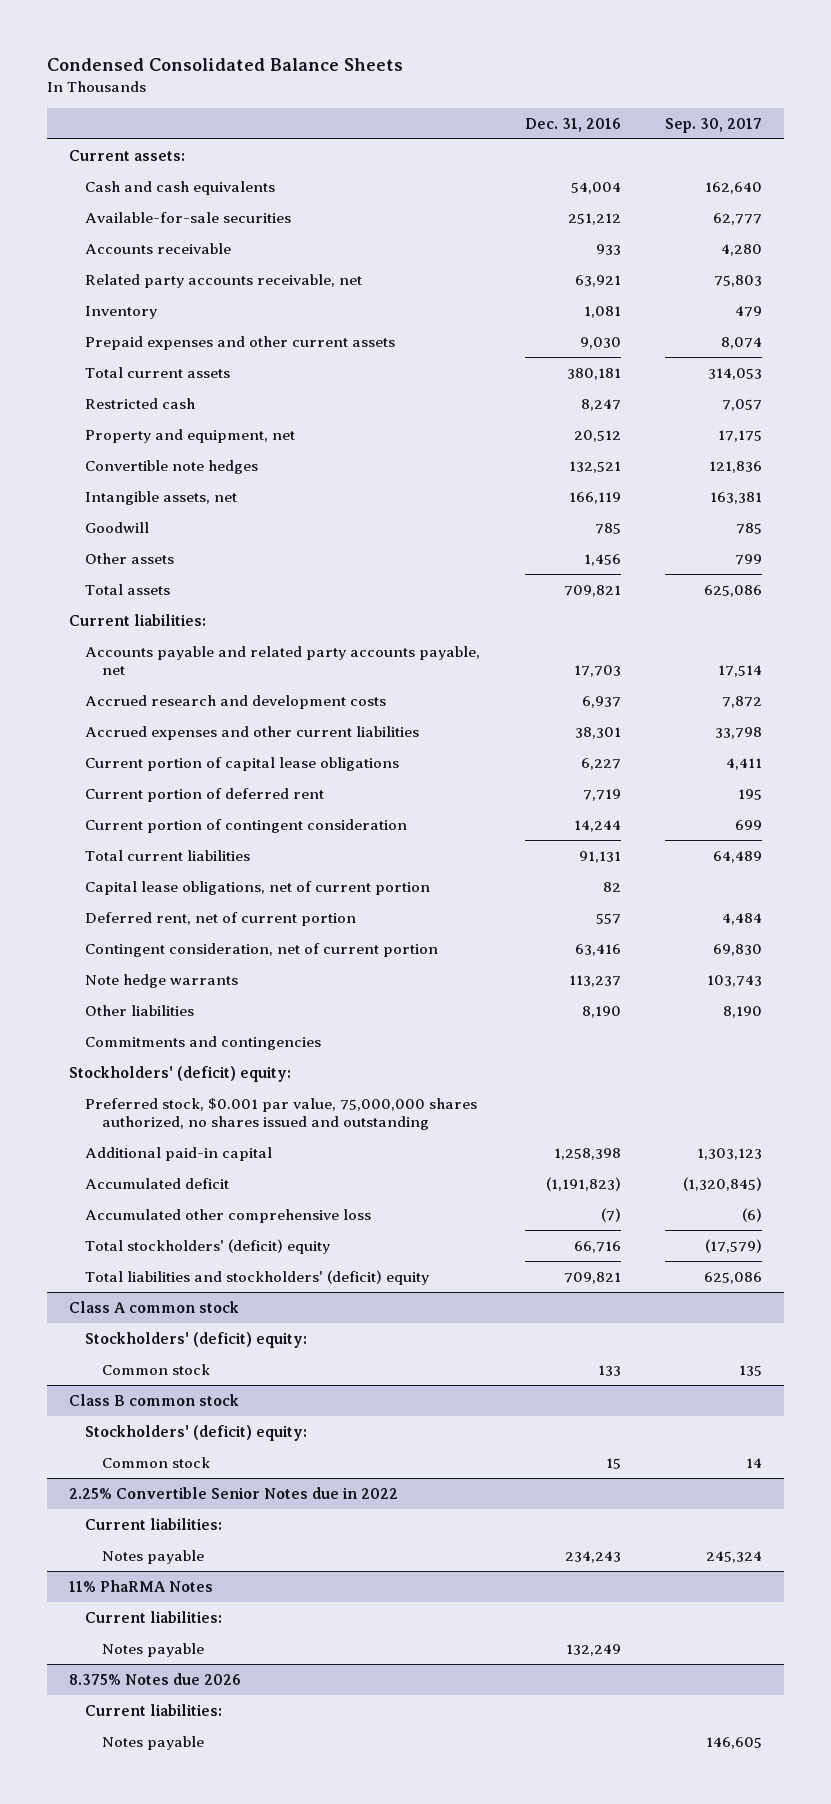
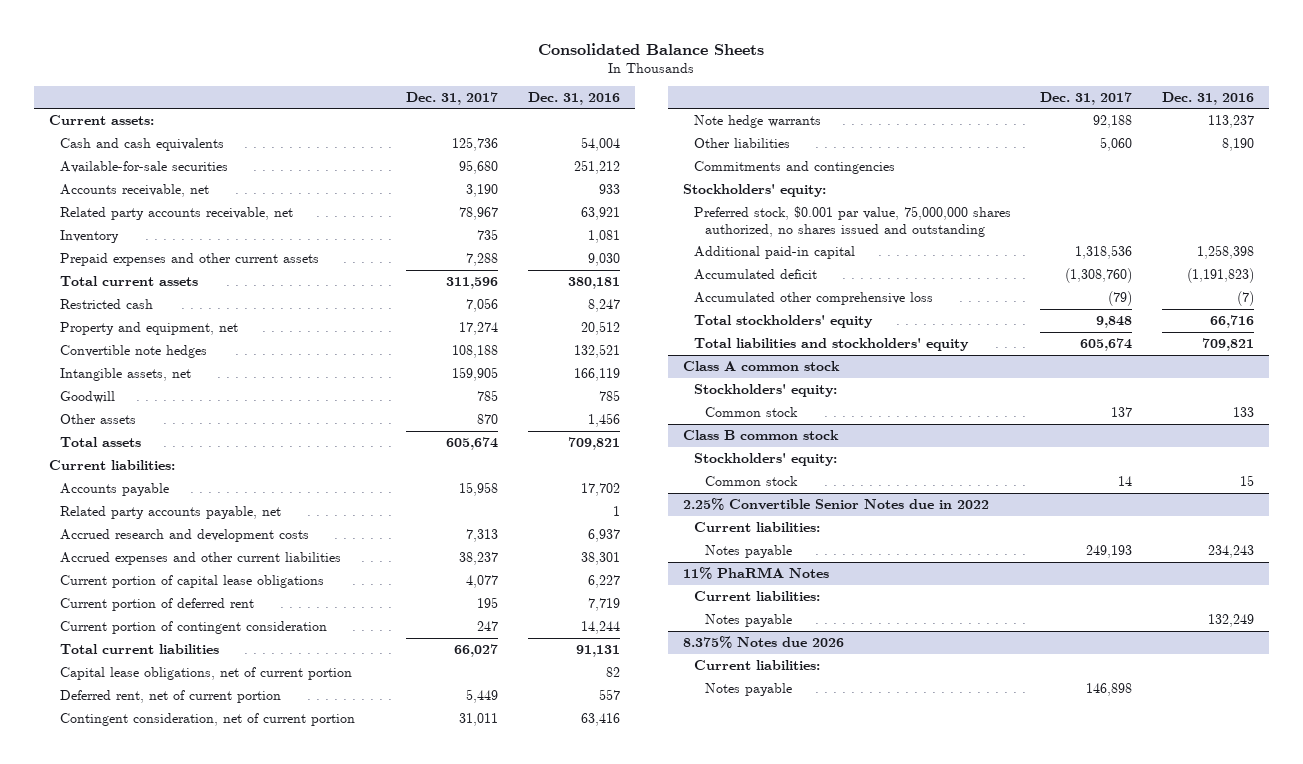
[47,58,404,72] Condensed Consolidated Balance Sheets -> [538,42,765,55] Consolidated Balance Sheets
[664,117,762,133] Sep. 30, 2017 -> none
none -> [406,91,499,105] Dec. 31, 2017
[85,242,232,254] Accounts receivable -> [59,183,209,197] Accounts receivable, net
none -> [59,482,169,496] Accounts payable
[85,645,481,676] Accounts payable and related party accounts payable, net -> [59,505,281,519] Related party accounts payable, net
[573,665,621,678] 17,703 -> [613,505,621,516] 1
[69,1065,292,1082] Stockholders' (deficit) equity: -> [682,183,826,197] Stockholders' equity:
[85,1238,331,1254] Total stockholders' (deficit) equity -> [693,314,873,328] Total stockholders' equity
[85,1269,430,1285] Total liabilities and stockholders' (deficit) equity -> [693,337,969,351] Total liabilities and stockholders' equity
[85,1331,308,1348] Stockholders' (deficit) equity: -> [693,383,837,397] Stockholders' equity:
[85,1424,308,1441] Stockholders' (deficit) equity: -> [693,452,837,466] Stockholders' equity:

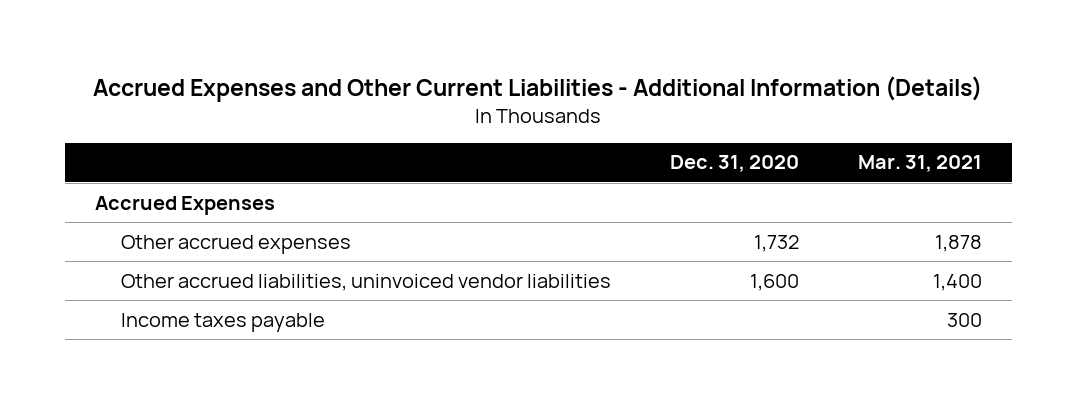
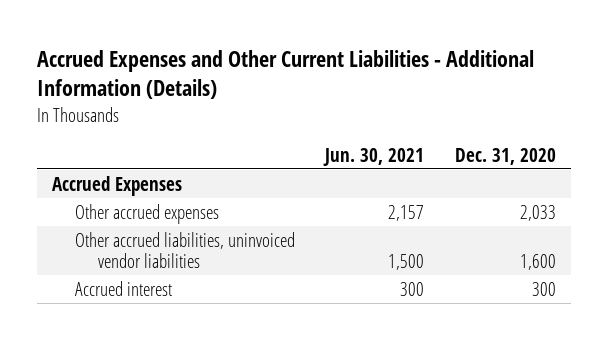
[858,155,983,173] Mar. 31, 2021 -> none
none -> [323,147,425,166] Jun. 30, 2021
[753,234,799,252] 1,732 -> [519,204,556,221] 2,033
[120,312,325,332] Income taxes payable -> none
none -> [75,280,173,296] Accrued interest

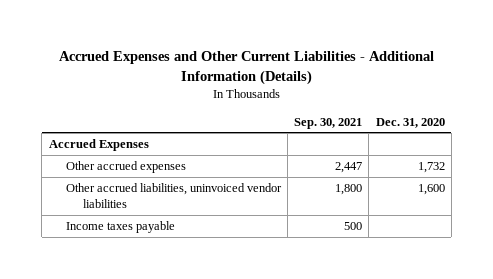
[323,147,425,166] Jun. 30, 2021 -> none
none -> [294,117,363,129] Sep. 30, 2021
[519,204,556,221] 2,033 -> [417,161,445,173] 1,732
[75,280,173,296] Accrued interest -> none
none -> [65,220,175,233] Income taxes payable

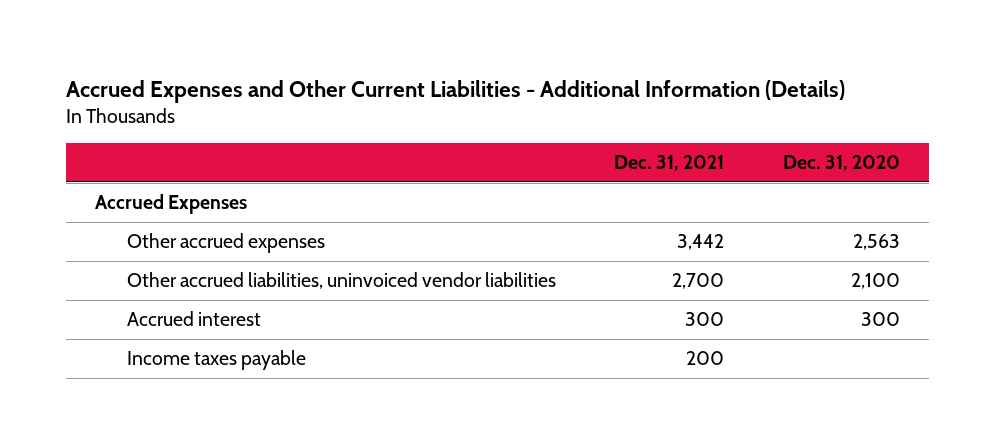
[294,117,363,129] Sep. 30, 2021 -> none
none -> [614,155,725,172] Dec. 31, 2021
[417,161,445,173] 1,732 -> [852,234,900,251] 2,563
[417,183,445,195] 1,600 -> [850,273,900,290] 2,100
none -> [126,311,261,327] Accrued interest

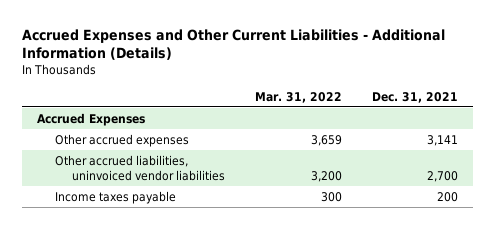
[782,155,900,172] Dec. 31, 2020 -> none
none -> [255,91,343,103] Mar. 31, 2022
[677,234,725,251] 3,442 -> [426,134,458,146] 3,141
[126,311,261,327] Accrued interest -> none

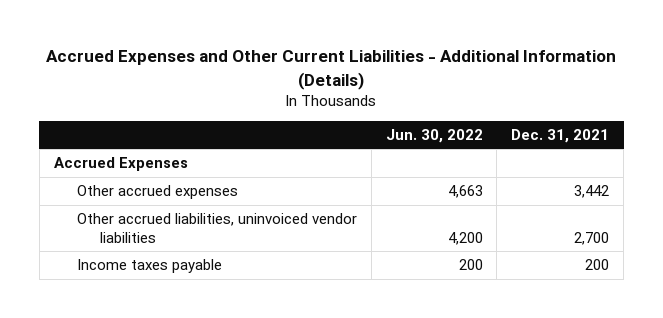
[255,91,343,103] Mar. 31, 2022 -> none
none -> [385,128,483,143] Jun. 30, 2022
[426,134,458,146] 3,141 -> [574,185,610,199] 3,442

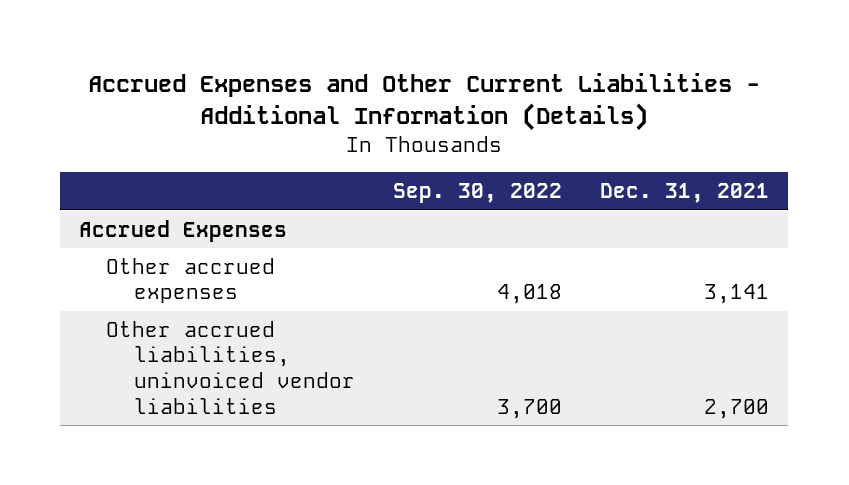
[385,128,483,143] Jun. 30, 2022 -> none
none -> [392,183,562,204] Sep. 30, 2022
[574,185,610,199] 3,442 -> [704,284,770,305] 3,141
[77,259,223,274] Income taxes payable -> none

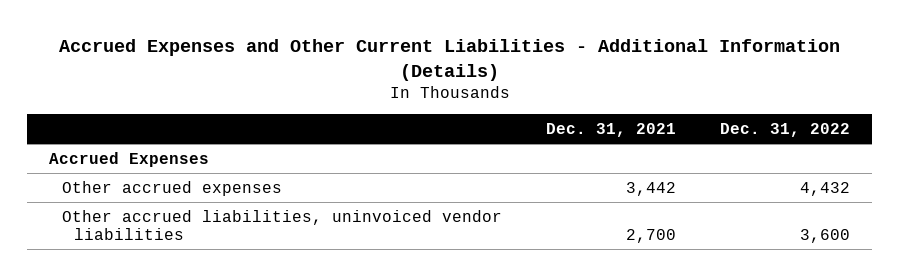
[392,183,562,204] Sep. 30, 2022 -> none
none -> [719,123,850,138] Dec. 31, 2022
[704,284,770,305] 3,141 -> [625,181,676,196] 3,442

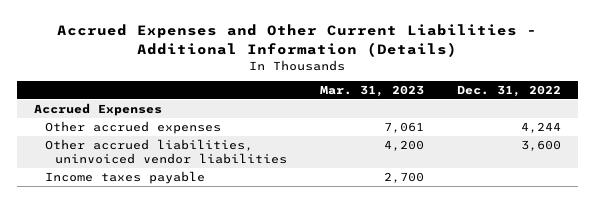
[545,123,676,138] Dec. 31, 2021 -> none
none -> [320,85,425,98] Mar. 31, 2023
[799,181,850,196] 4,432 -> [521,121,562,133] 4,244
none -> [44,170,205,184] Income taxes payable

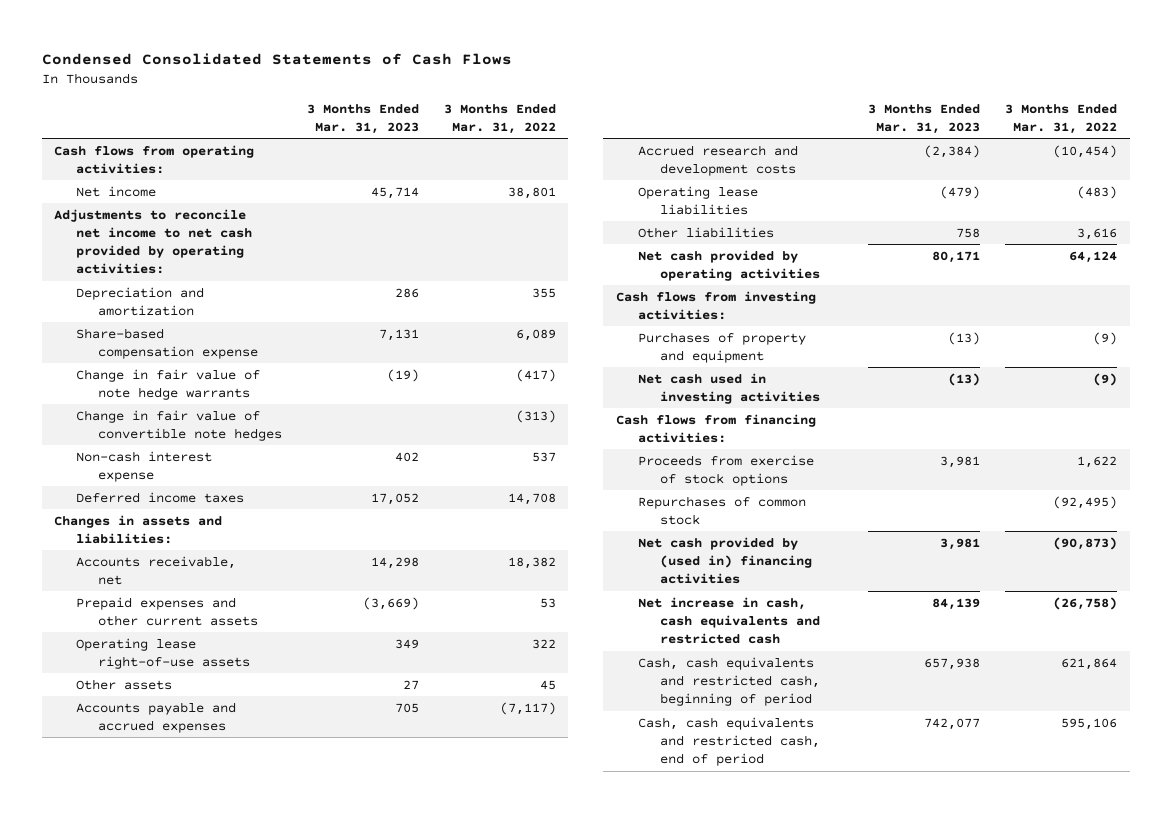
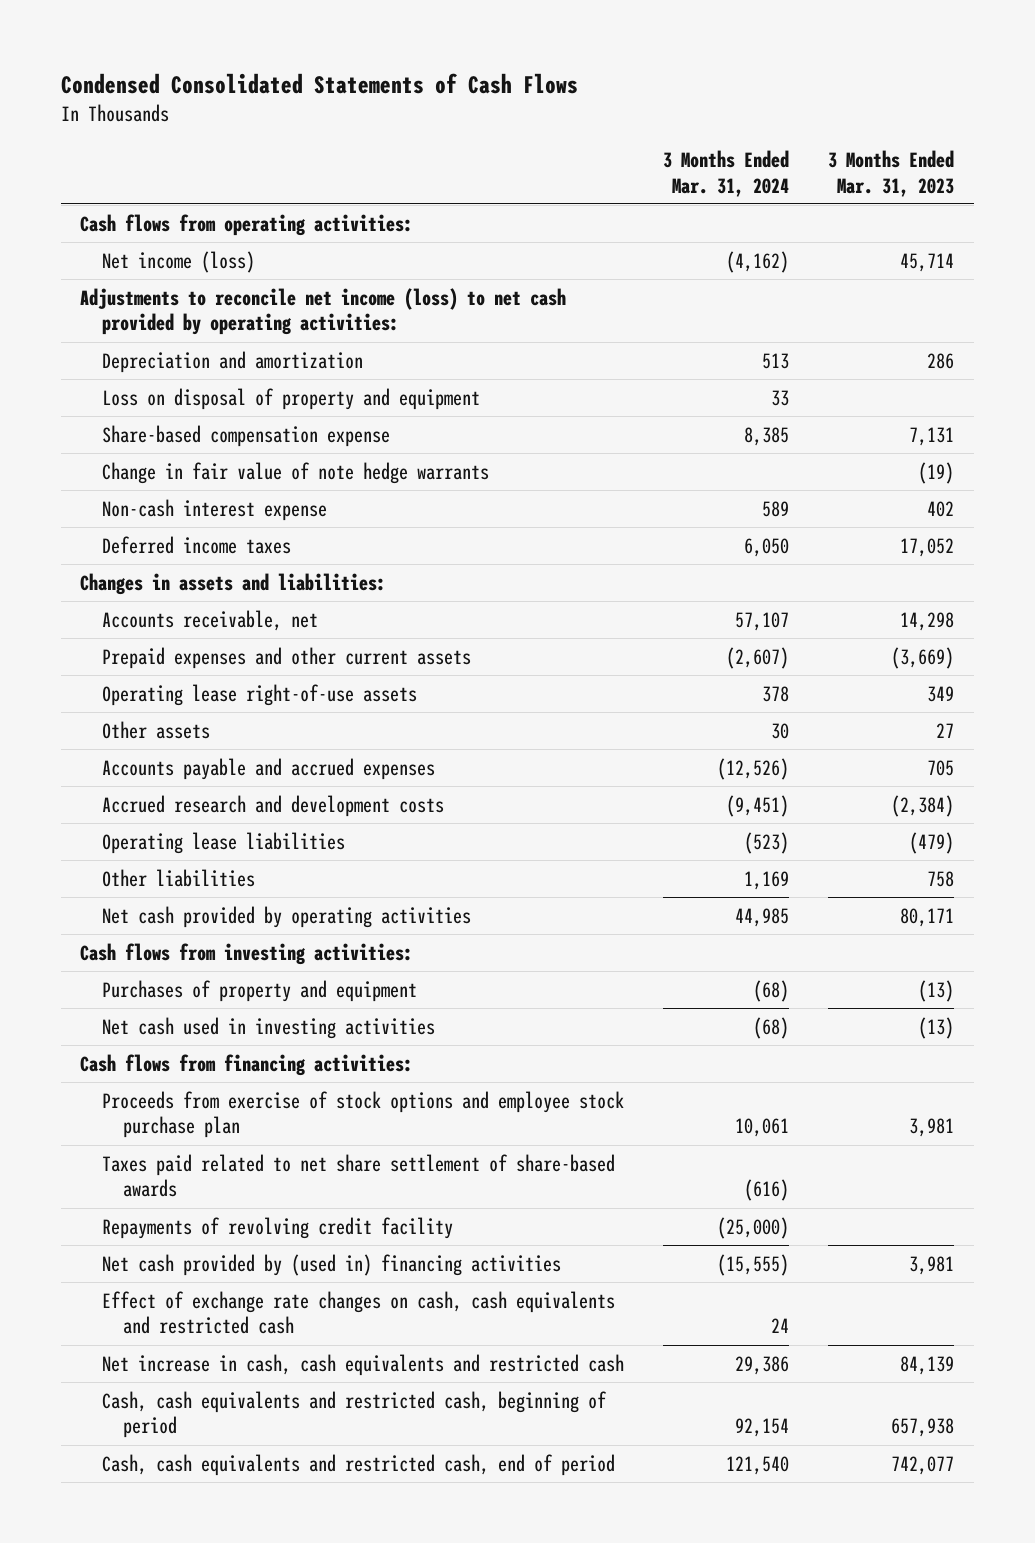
[443,103,556,134] 3 Months Ended Mar. 31, 2022 -> none
none -> [662,150,789,197] 3 Months Ended Mar. 31, 2024
[76,185,157,197] Net income -> [101,250,255,273] Net income (loss)
[54,208,253,275] Adjustments to reconcile net income to net cash provided by operating activities: -> [80,287,567,336] Adjustments to reconcile net income (loss) to net cash provided by operating activities:
none -> [101,387,480,410] Loss on disposal of property and equipment
[76,409,282,441] Change in fair value of convertible note hedges -> none
[637,495,806,525] Repurchases of common stock -> none
[637,454,814,486] Proceeds from exercise of stock options -> [101,1090,624,1139] Proceeds from exercise of stock options and employee stock purchase plan
none -> [101,1153,615,1198] Taxes paid related to net share settlement of share-based awards
none -> [101,1216,453,1239] Repayments of revolving credit facility
none -> [101,1290,615,1335] Effect of exchange rate changes on cash, cash equivalents and restricted cash

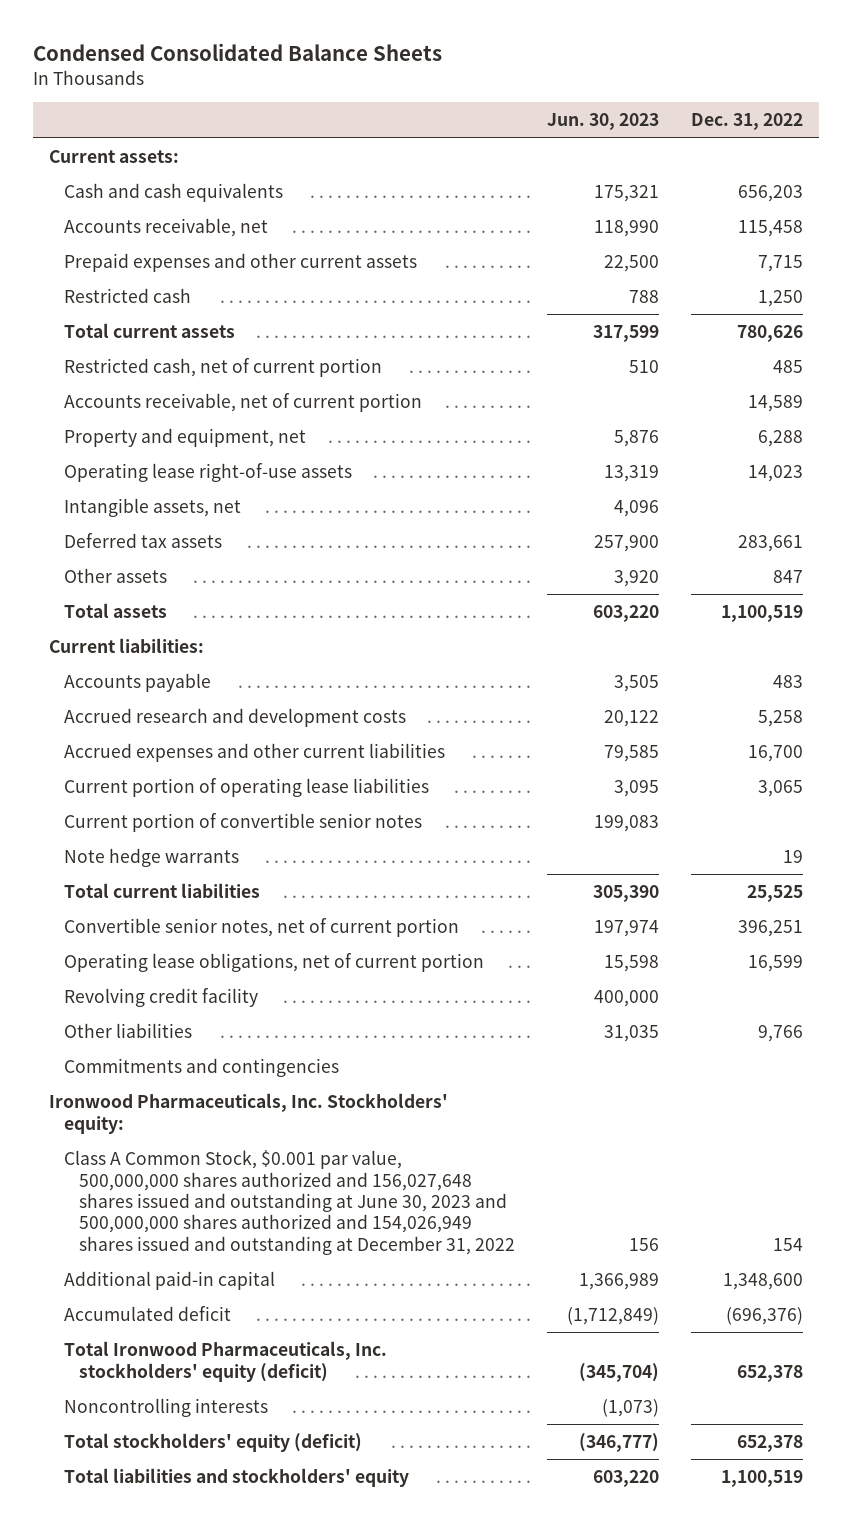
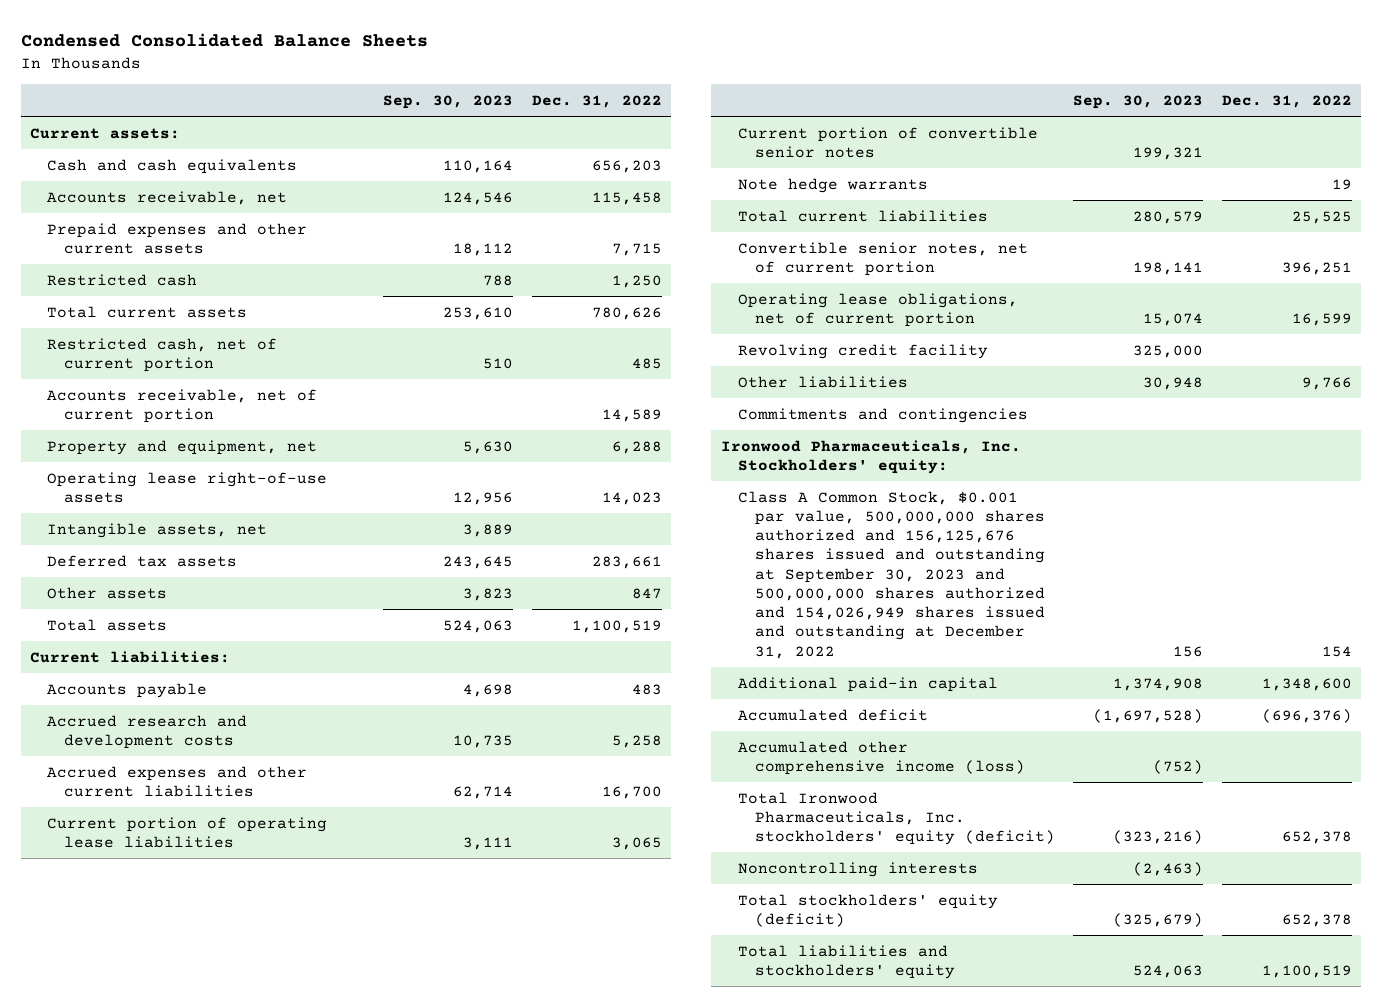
[546,113,659,131] Jun. 30, 2023 -> none
none -> [382,94,513,109] Sep. 30, 2023
[63,1150,515,1255] Class A Common Stock, $0.001 par value, 500,000,000 shares authorized and 156,027,648 shares issued and outstanding at June 30, 2023 and 500,000,000 shares authorized and 154,026,949 shares issued and outstanding at December 31, 2022 -> [737,490,1045,659] Class A Common Stock, $0.001 par value, 500,000,000 shares authorized and 156,125,676 shares issued and outstanding at September 30, 2023 and 500,000,000 shares authorized and 154,026,949 shares issued and outstanding at December 31, 2022
none -> [737,740,1025,775] Accumulated other comprehensive income (loss)

